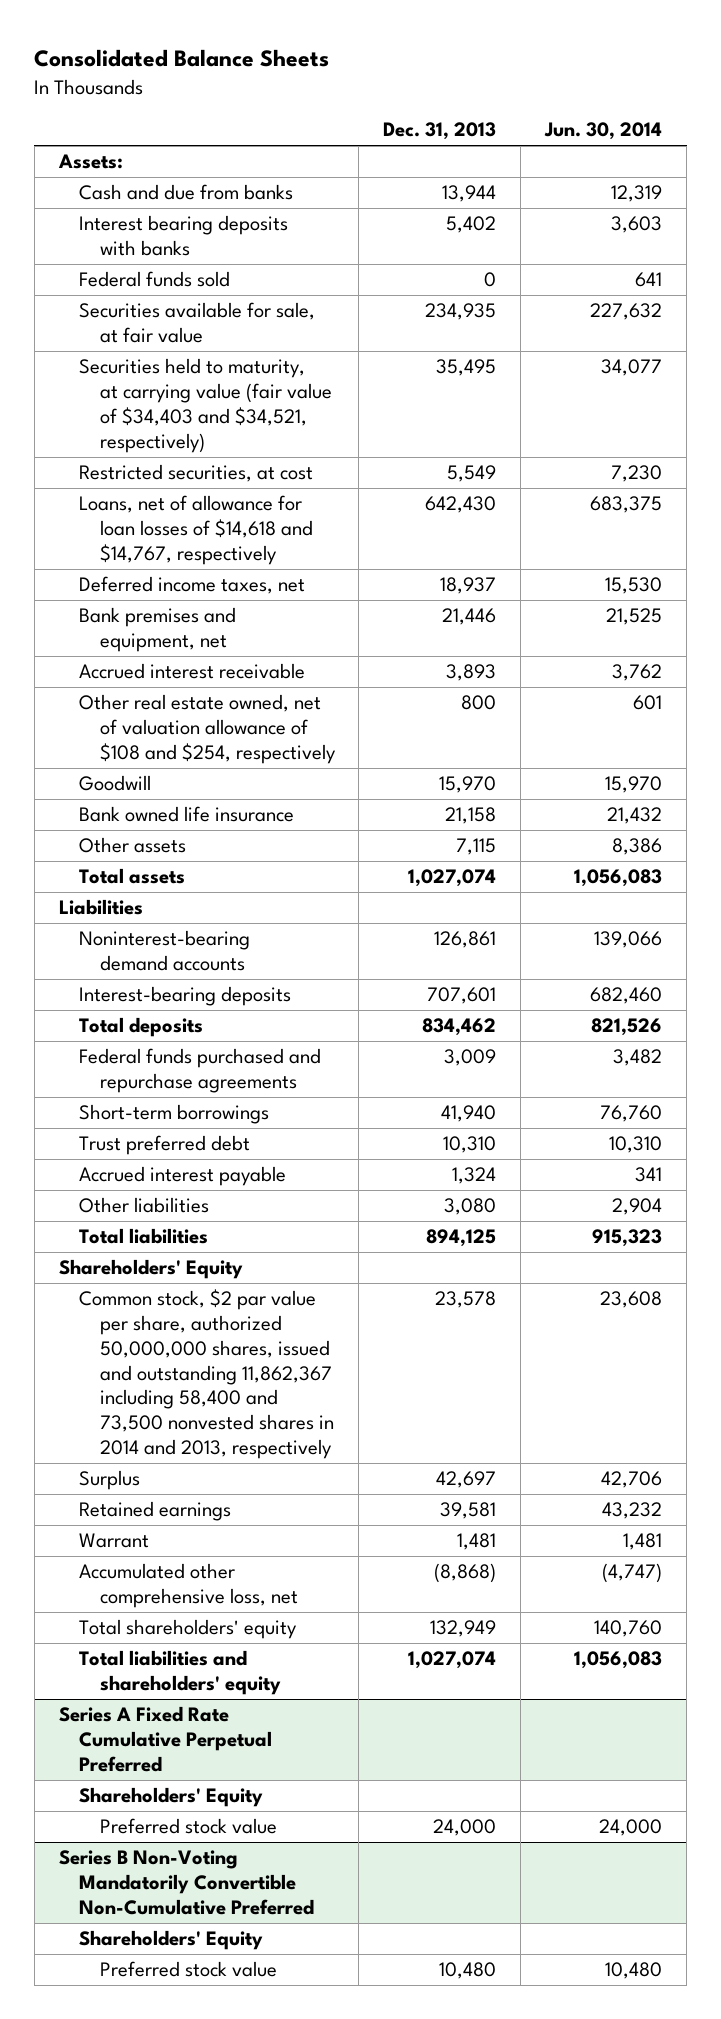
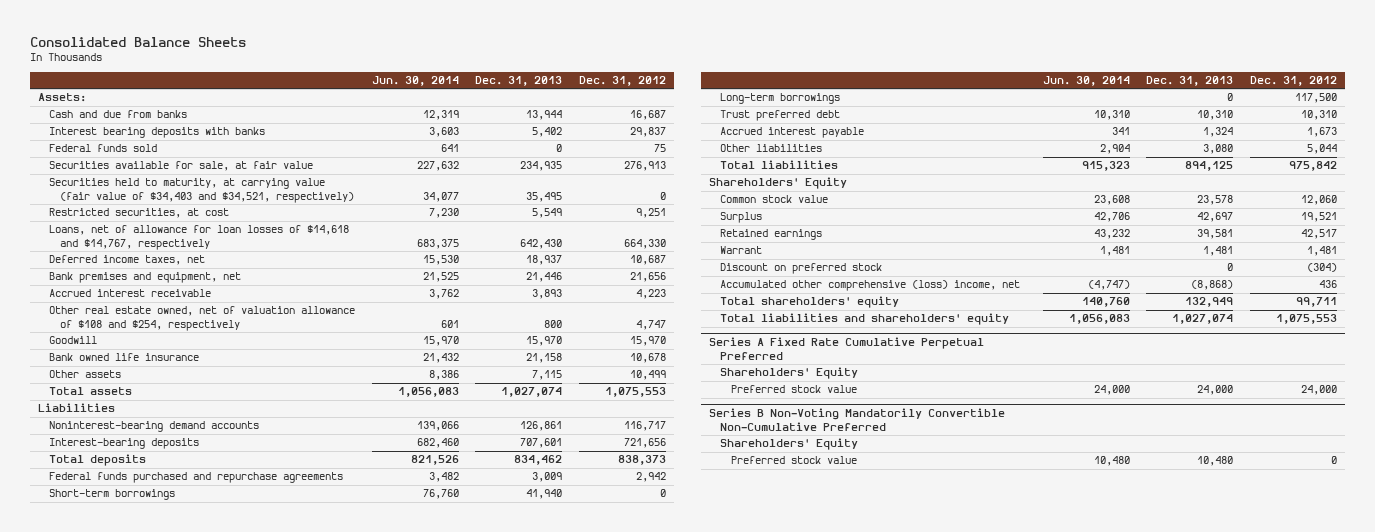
none -> [578,76,666,87] Dec. 31, 2012
none -> [720,93,841,105] Long-term borrowings
[79,1289,334,1459] Common stock, $2 par value per share, authorized 50,000,000 shares, issued and outstanding 11,862,367 including 58,400 and 73,500 nonvested shares in 2014 and 2013, respectively -> [720,195,829,204] Common stock value
none -> [720,263,883,275] Discount on preferred stock
[79,1563,298,1609] Accumulated other comprehensive loss, net -> [720,280,1021,292] Accumulated other comprehensive (loss) income, net

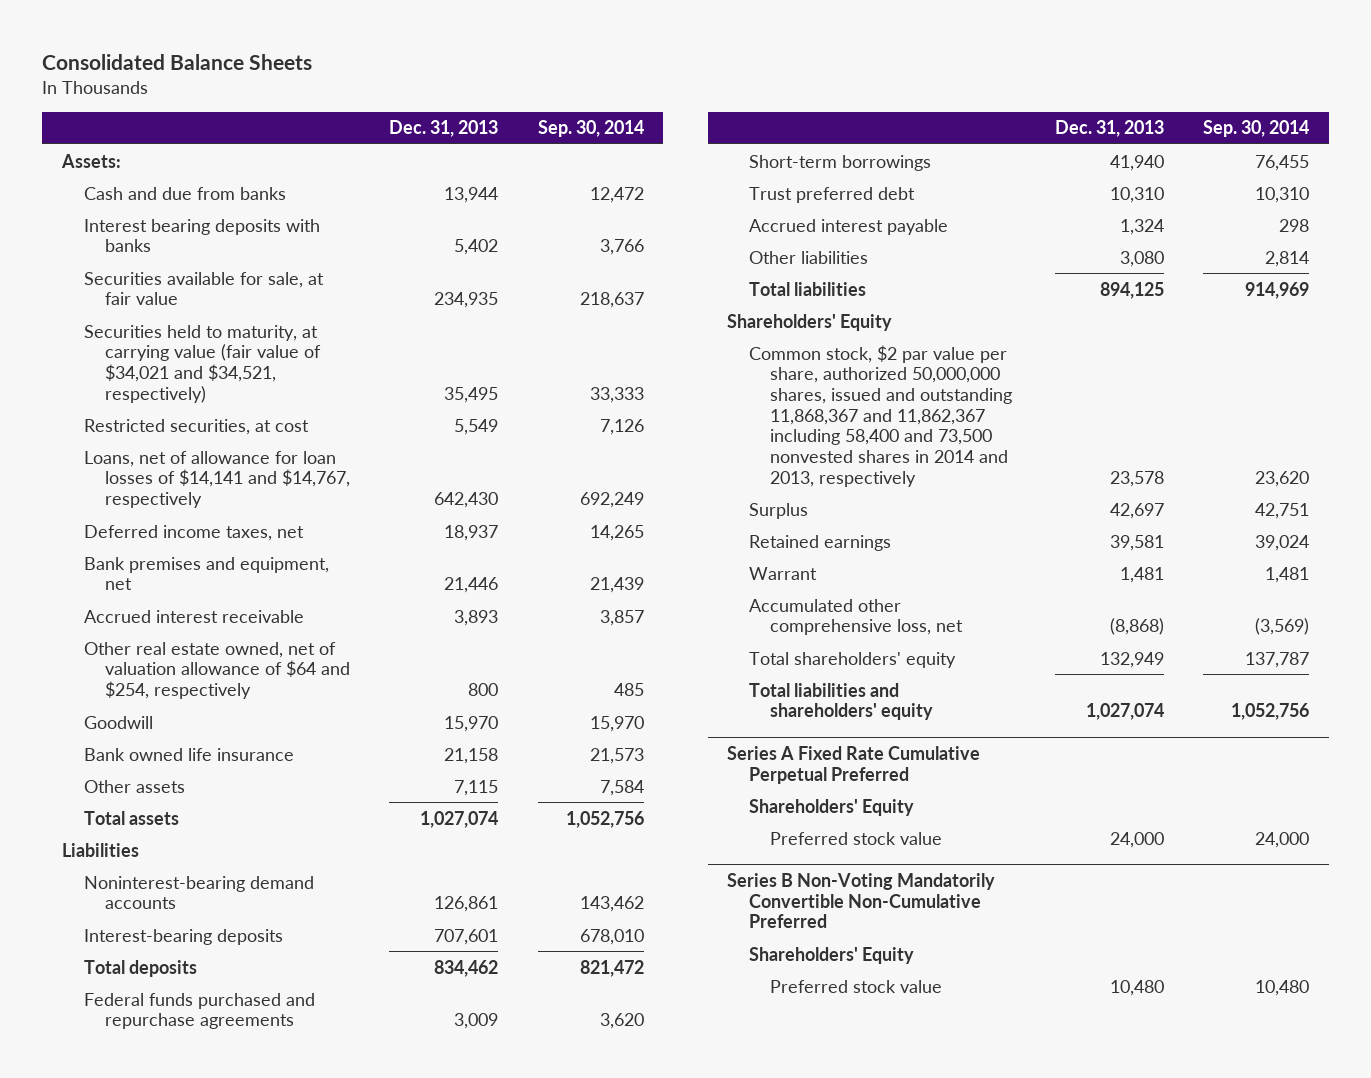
[371,76,459,87] Jun. 30, 2014 -> none
[578,76,666,87] Dec. 31, 2012 -> none
none -> [537,120,644,138] Sep. 30, 2014
[49,144,158,153] Federal funds sold -> none
[49,178,355,203] Securities held to maturity, at carrying value (fair value of $34,403 and $34,521, respectively) -> [83,324,321,403] Securities held to maturity, at carrying value (fair value of $34,021 and $34,521, respectively)
[49,225,350,250] Loans, net of allowance for loan losses of $14,618 and $14,767, respectively -> [83,450,350,508] Loans, net of allowance for loan losses of $14,141 and $14,767, respectively
[49,306,356,331] Other real estate owned, net of valuation allowance of $108 and $254, respectively -> [83,641,350,699] Other real estate owned, net of valuation allowance of $64 and $254, respectively
[720,93,841,105] Long-term borrowings -> none
[720,195,829,204] Common stock value -> [748,344,1013,487] Common stock, $2 par value per share, authorized 50,000,000 shares, issued and outstanding 11,868,367 and 11,862,367 including 58,400 and 73,500 nonvested shares in 2014 and 2013, respectively
[720,263,883,275] Discount on preferred stock -> none
[720,280,1021,292] Accumulated other comprehensive (loss) income, net -> [748,598,964,636] Accumulated other comprehensive loss, net

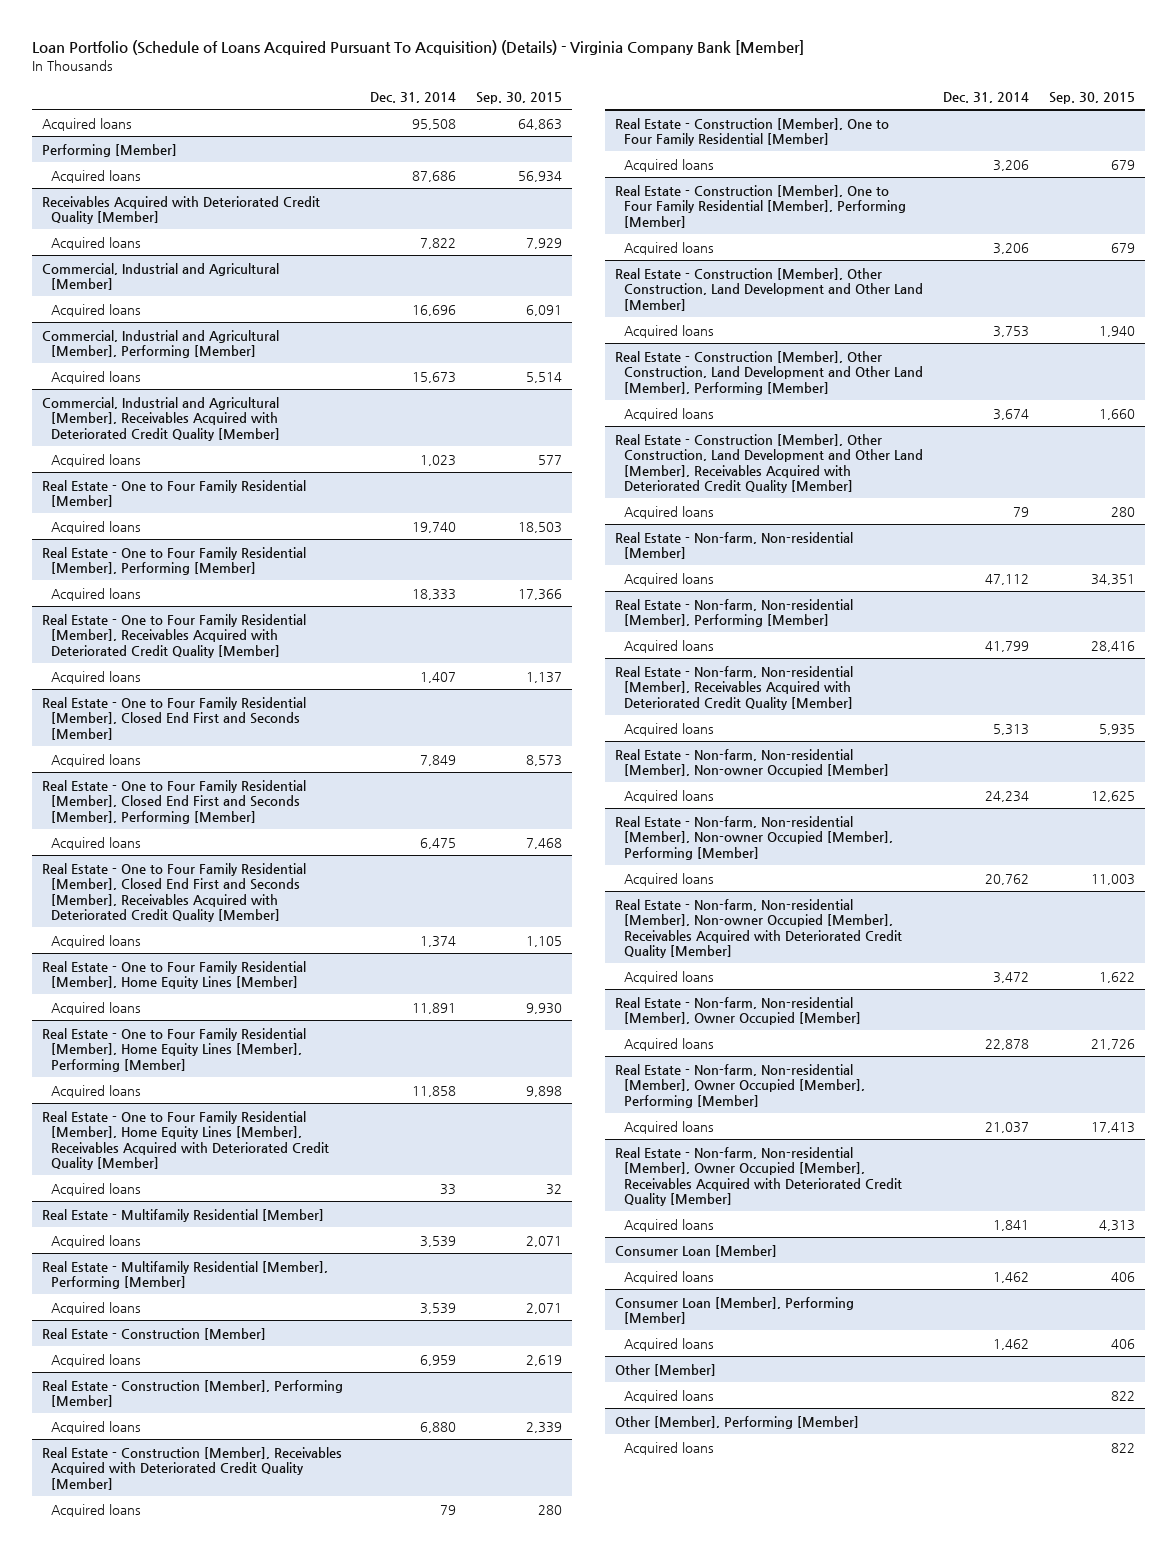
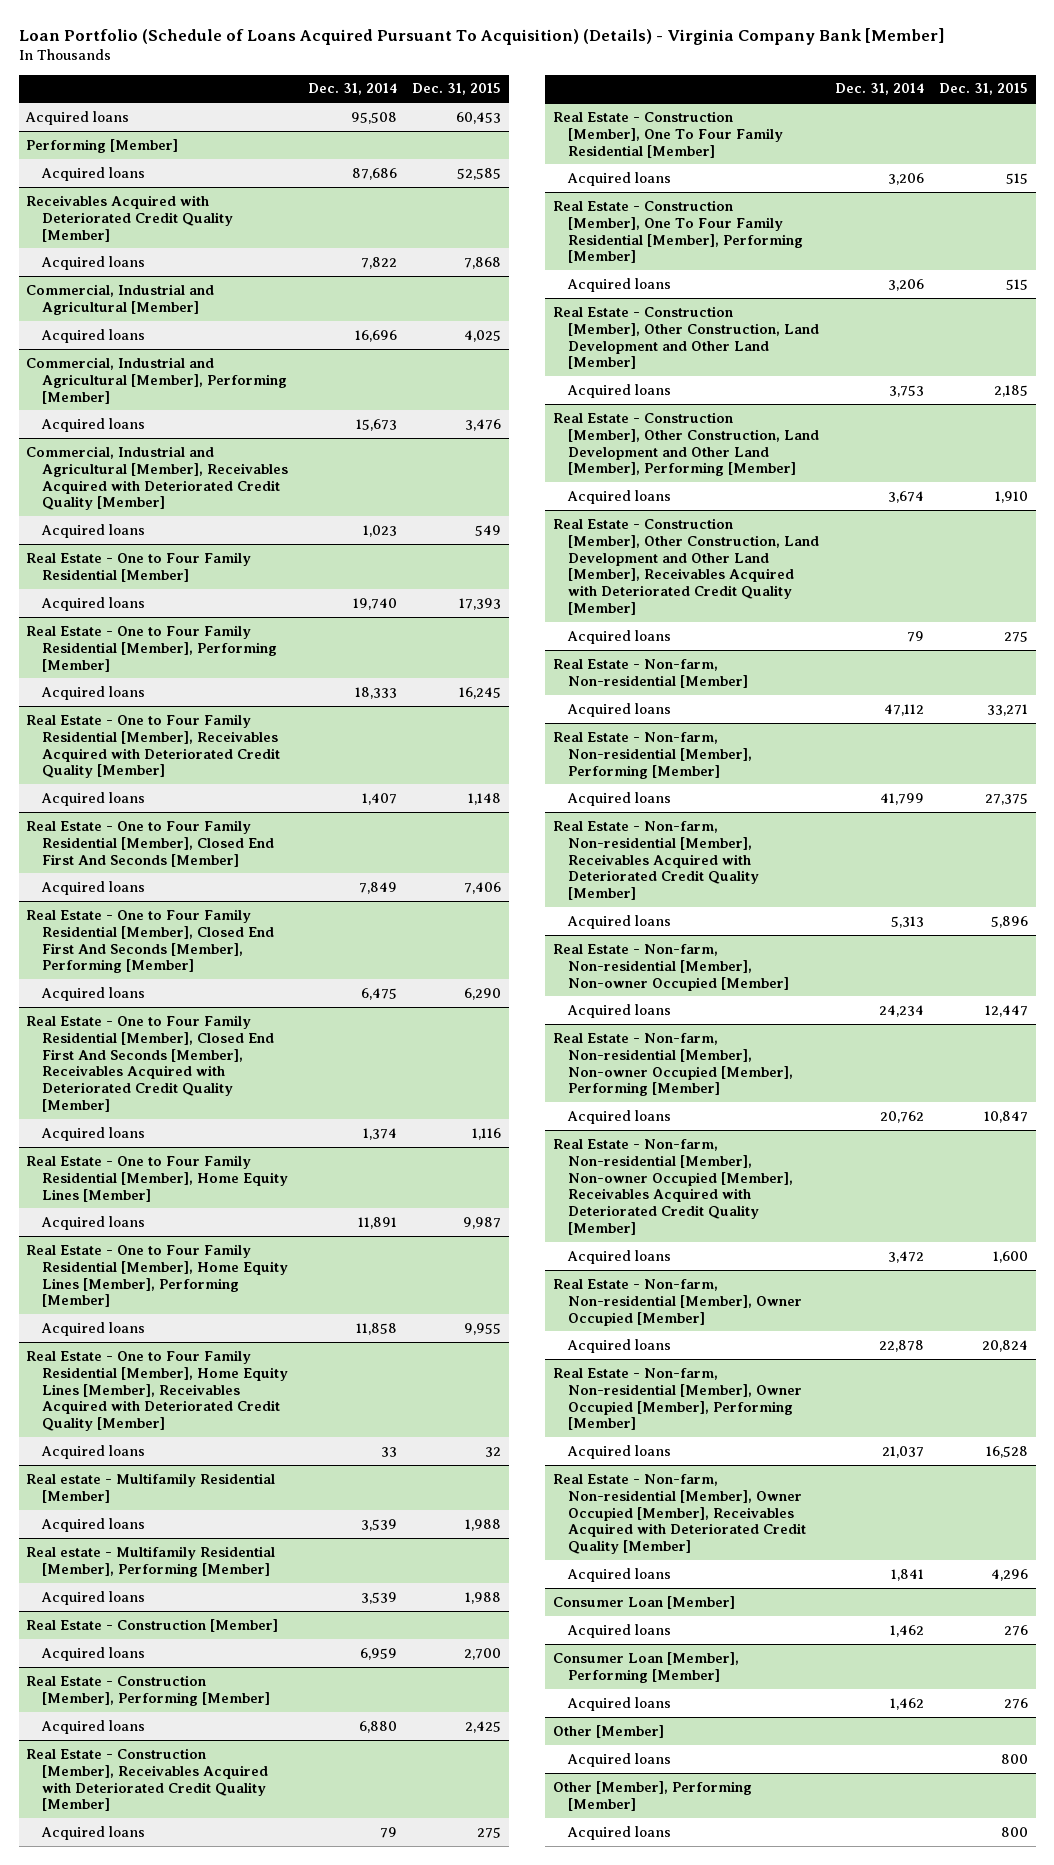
[475,91,562,104] Sep. 30, 2015 -> none
none -> [412,83,502,96] Dec. 31, 2015
[41,696,306,740] Real Estate - One to Four Family Residential [Member], Closed End First and Seconds [Member] -> [26,819,274,867] Real Estate - One to Four Family Residential [Member], Closed End First And Seconds [Member]
[41,779,306,824] Real Estate - One to Four Family Residential [Member], Closed End First and Seconds [Member], Performing [Member] -> [26,908,274,974] Real Estate - One to Four Family Residential [Member], Closed End First And Seconds [Member], Performing [Member]
[41,862,306,922] Real Estate - One to Four Family Residential [Member], Closed End First and Seconds [Member], Receivables Acquired with Deteriorated Credit Quality [Member] -> [26,1014,274,1113] Real Estate - One to Four Family Residential [Member], Closed End First And Seconds [Member], Receivables Acquired with Deteriorated Credit Quality [Member]
[41,1208,324,1222] Real Estate - Multifamily Residential [Member] -> [26,1472,276,1503] Real estate - Multifamily Residential [Member]
[41,1260,328,1290] Real Estate - Multifamily Residential [Member], Performing [Member] -> [26,1545,276,1577] Real estate - Multifamily Residential [Member], Performing [Member]
[614,117,889,147] Real Estate - Construction [Member], One to Four Family Residential [Member] -> [552,110,784,158] Real Estate - Construction [Member], One To Four Family Residential [Member]
[614,184,907,228] Real Estate - Construction [Member], One to Four Family Residential [Member], Performing [Member] -> [552,199,804,264] Real Estate - Construction [Member], One To Four Family Residential [Member], Performing [Member]

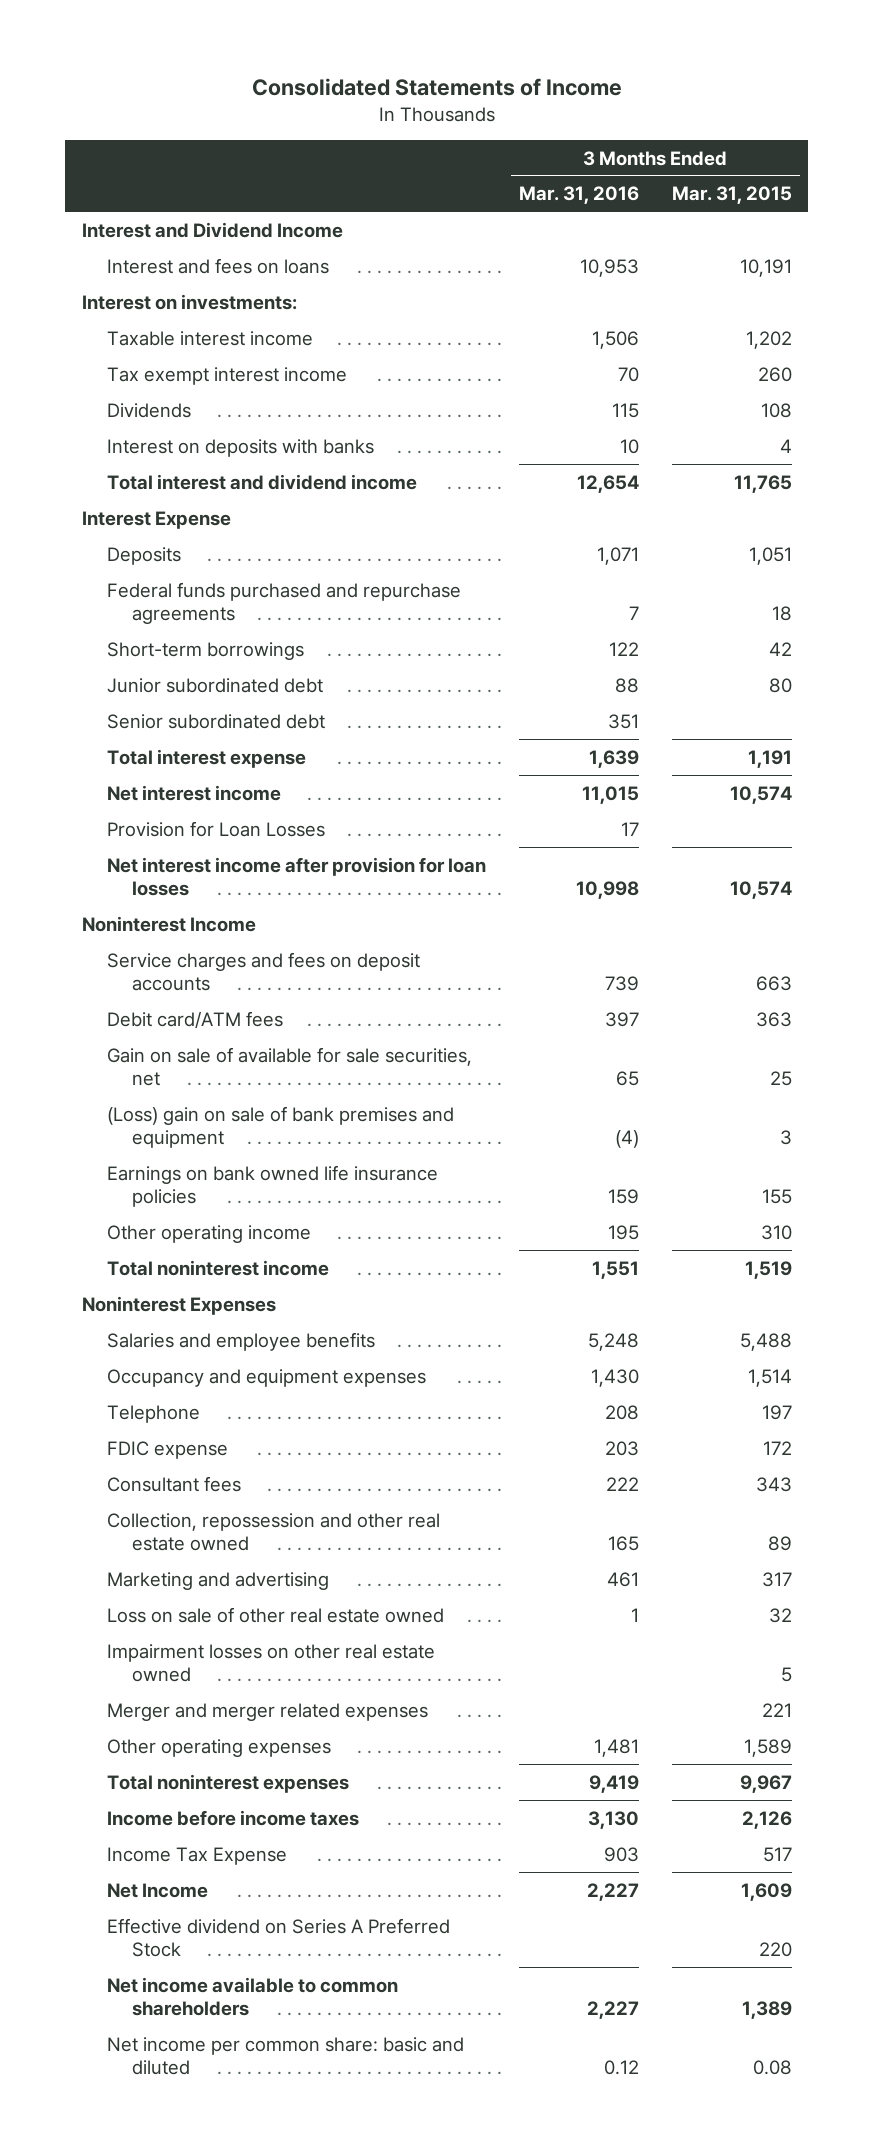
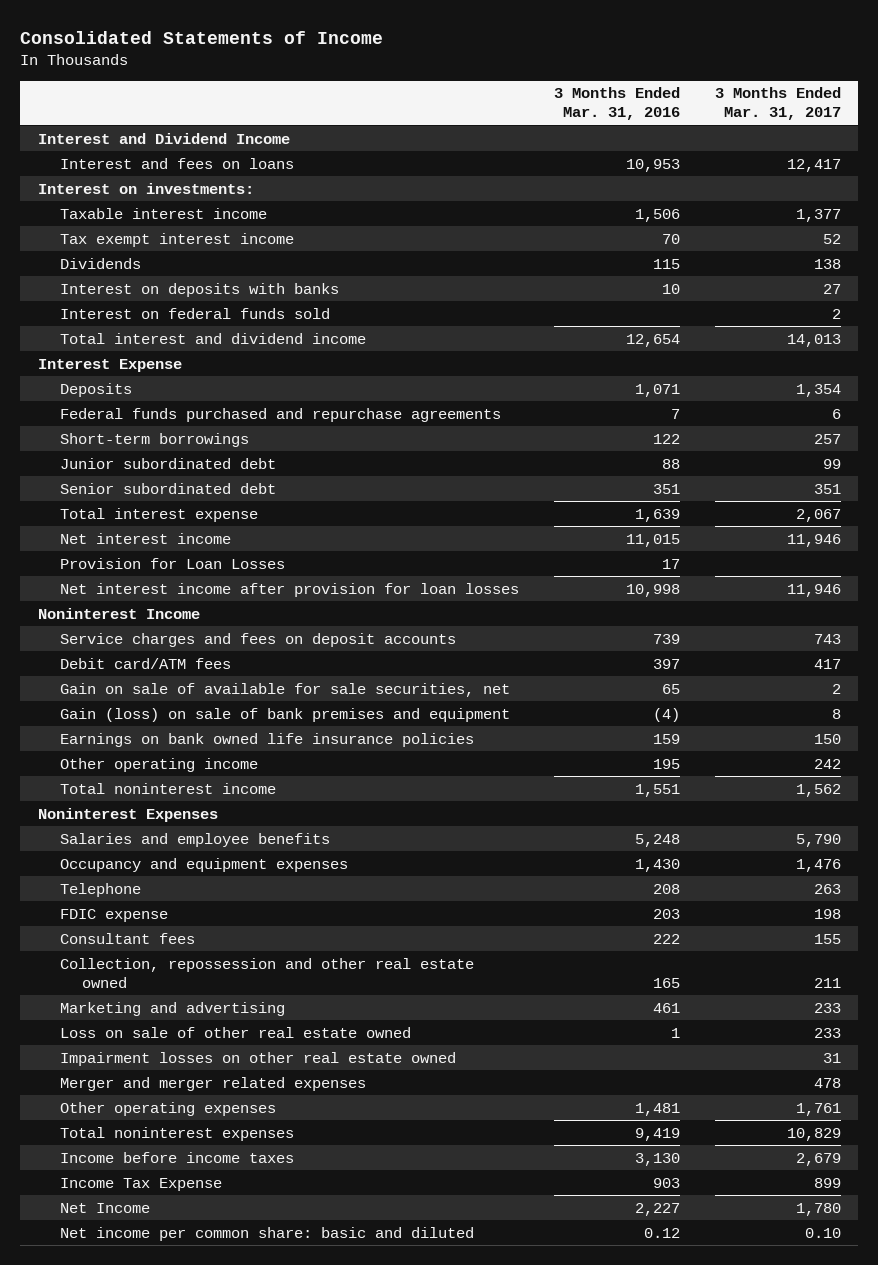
[671,186,792,205] Mar. 31, 2015 -> none
none -> [714,87,841,121] 3 Months Ended Mar. 31, 2017
none -> [59,307,330,319] Interest on federal funds sold
[107,1105,455,1149] (Loss) gain on sale of bank premises and equipment -> [59,707,510,722] Gain (loss) on sale of bank premises and equipment
[107,1917,451,1958] Effective dividend on Series A Preferred Stock -> none
[107,1976,399,2017] Net income available to common shareholders -> none

